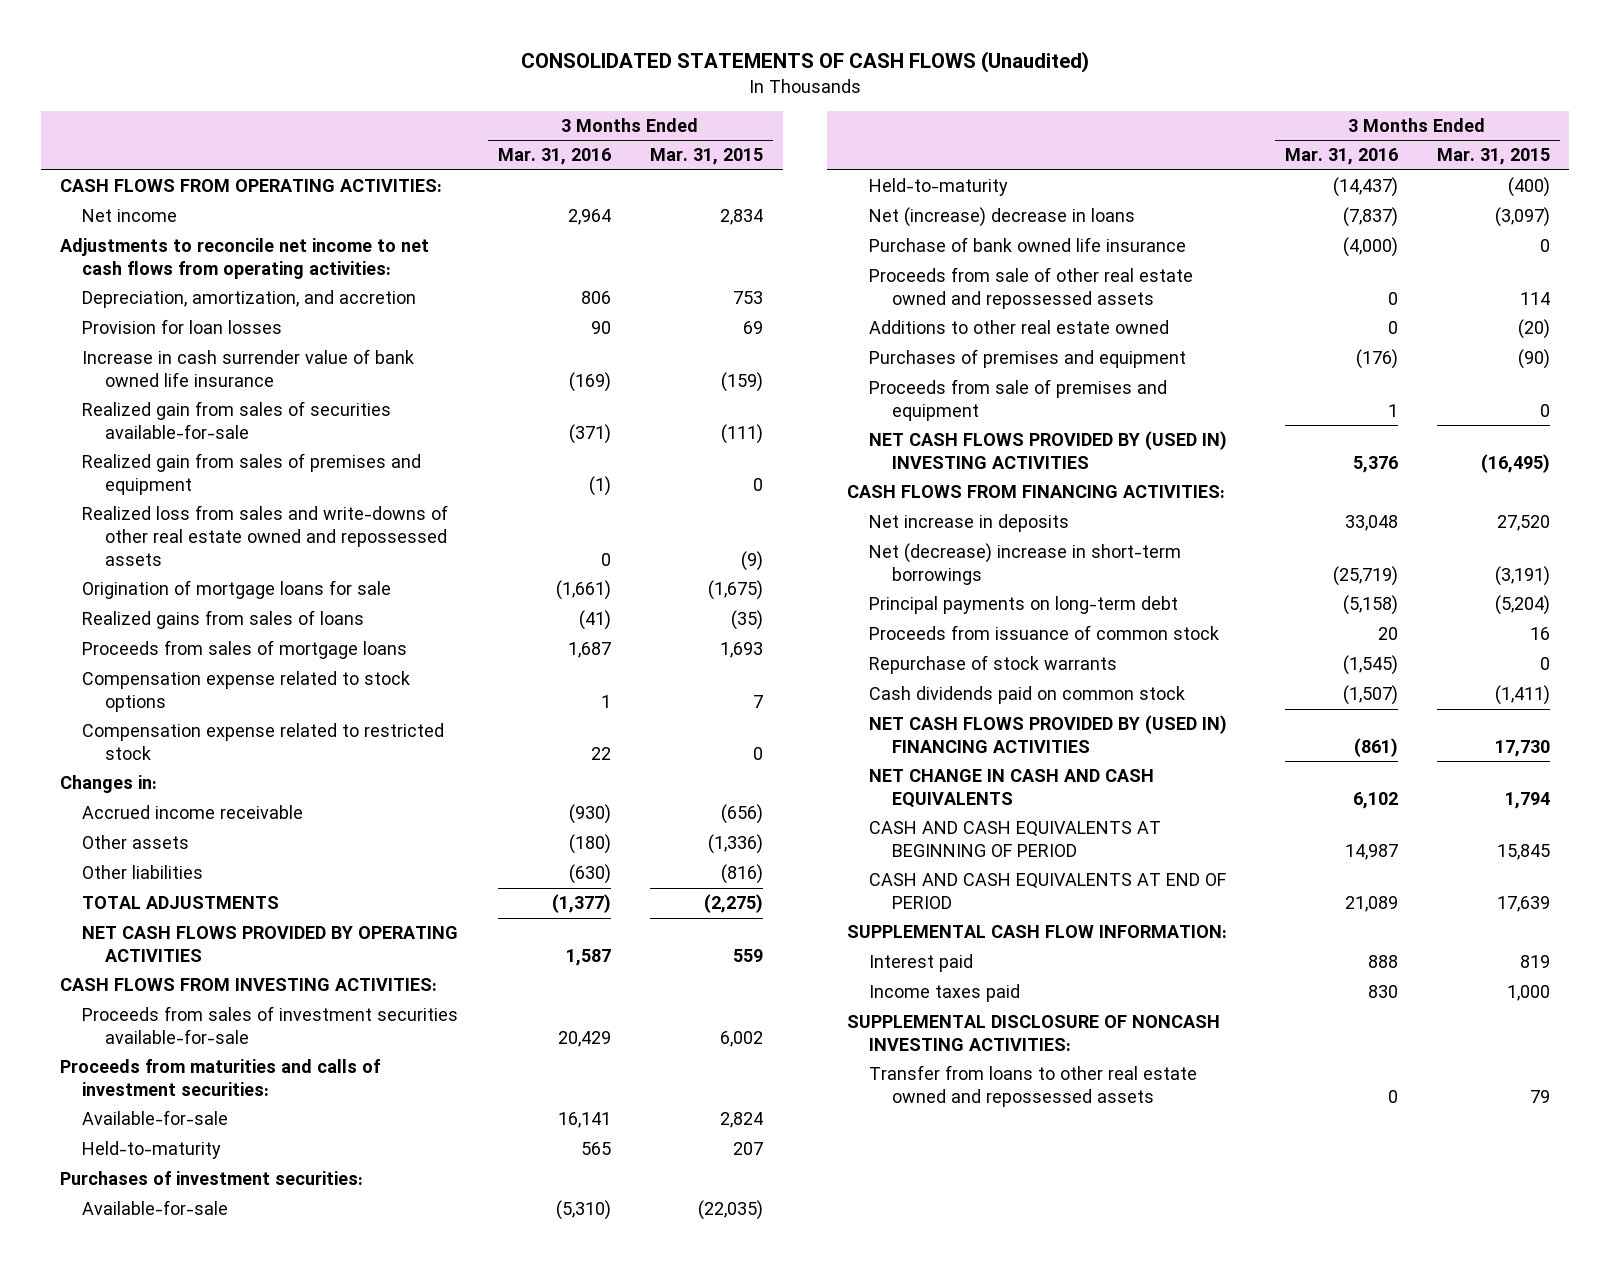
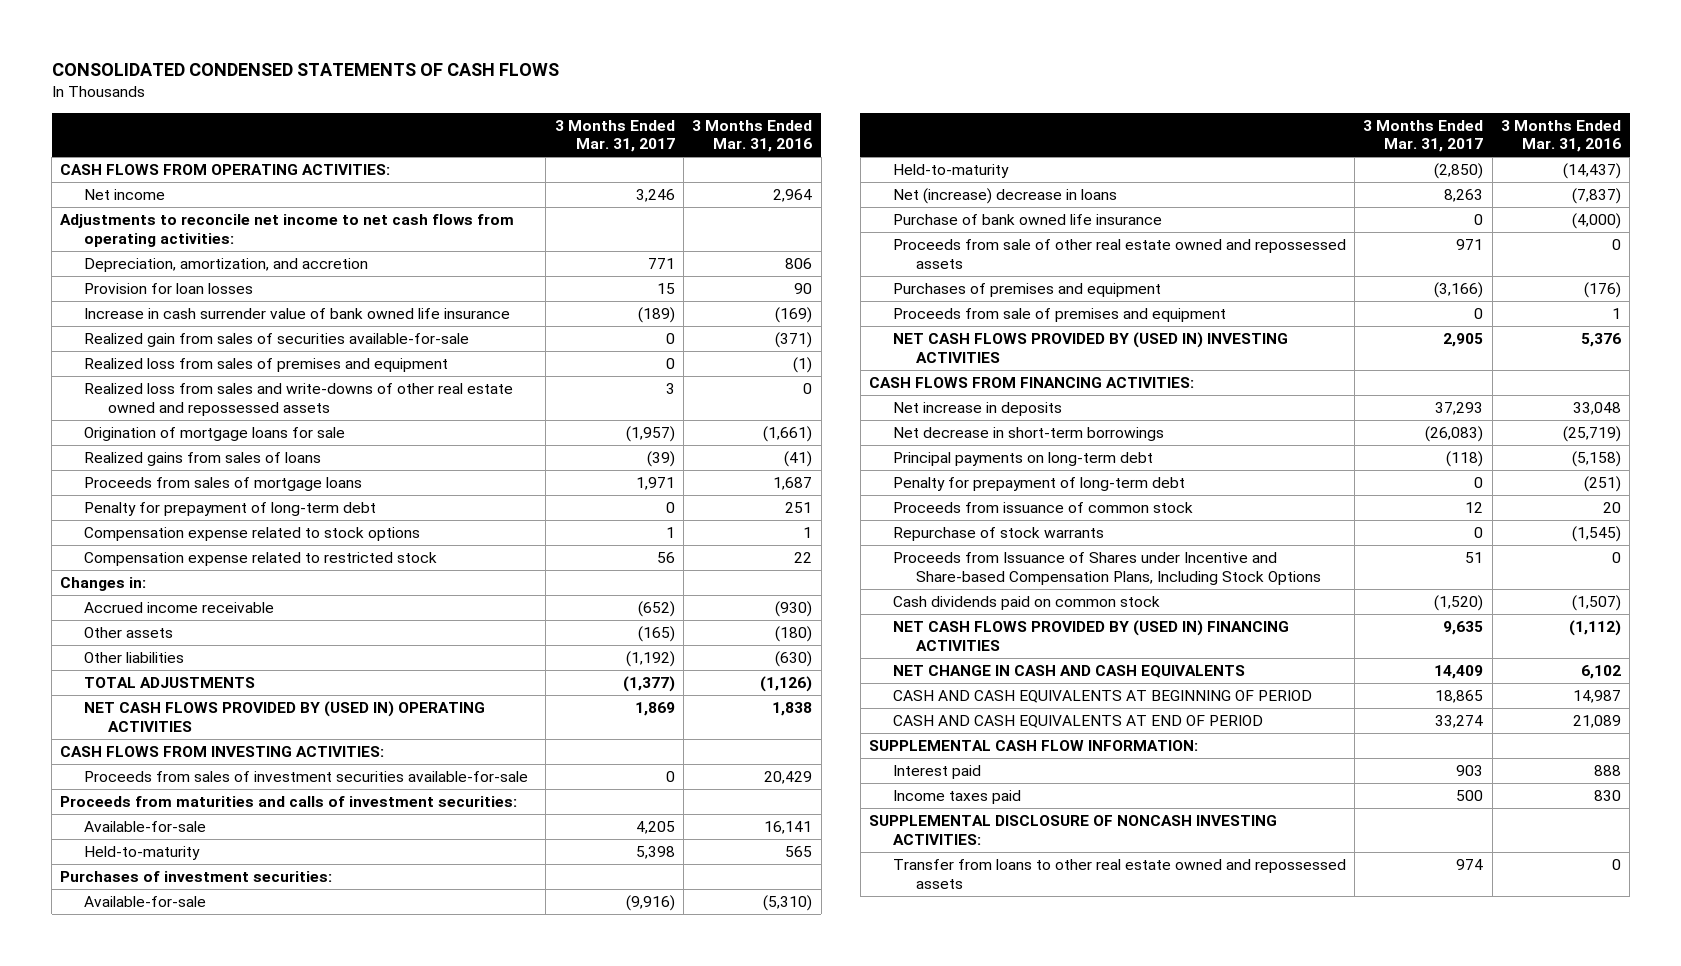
[520,51,1089,74] CONSOLIDATED STATEMENTS OF CASH FLOWS (Unaudited) -> [51,62,559,76] CONSOLIDATED CONDENSED STATEMENTS OF CASH FLOWS
[649,148,763,166] Mar. 31, 2015 -> none
none -> [554,119,675,153] 3 Months Ended Mar. 31, 2017
[82,453,422,496] Realized gain from sales of premises and equipment -> [84,357,449,372] Realized loss from sales of premises and equipment
none -> [84,501,377,516] Penalty for prepayment of long-term debt
[551,894,611,914] (1,377) -> [760,675,813,692] (1,126)
[82,926,459,963] NET CASH FLOWS PROVIDED BY OPERATING ACTIVITIES -> [84,700,486,732] NET CASH FLOWS PROVIDED BY (USED IN) OPERATING ACTIVITIES
[565,949,611,967] 1,587 -> [772,701,813,716] 1,838
[869,320,1170,335] Additions to other real estate owned -> none
[869,543,1182,586] Net (decrease) increase in short-term borrowings -> [892,426,1164,441] Net decrease in short-term borrowings
none -> [892,476,1185,491] Penalty for prepayment of long-term debt
none -> [892,551,1322,585] Proceeds from Issuance of Shares under Incentive and Share-based Compensation Plans, Including Stock Options
[1353,738,1398,758] (861) -> [1569,619,1622,636] (1,112)

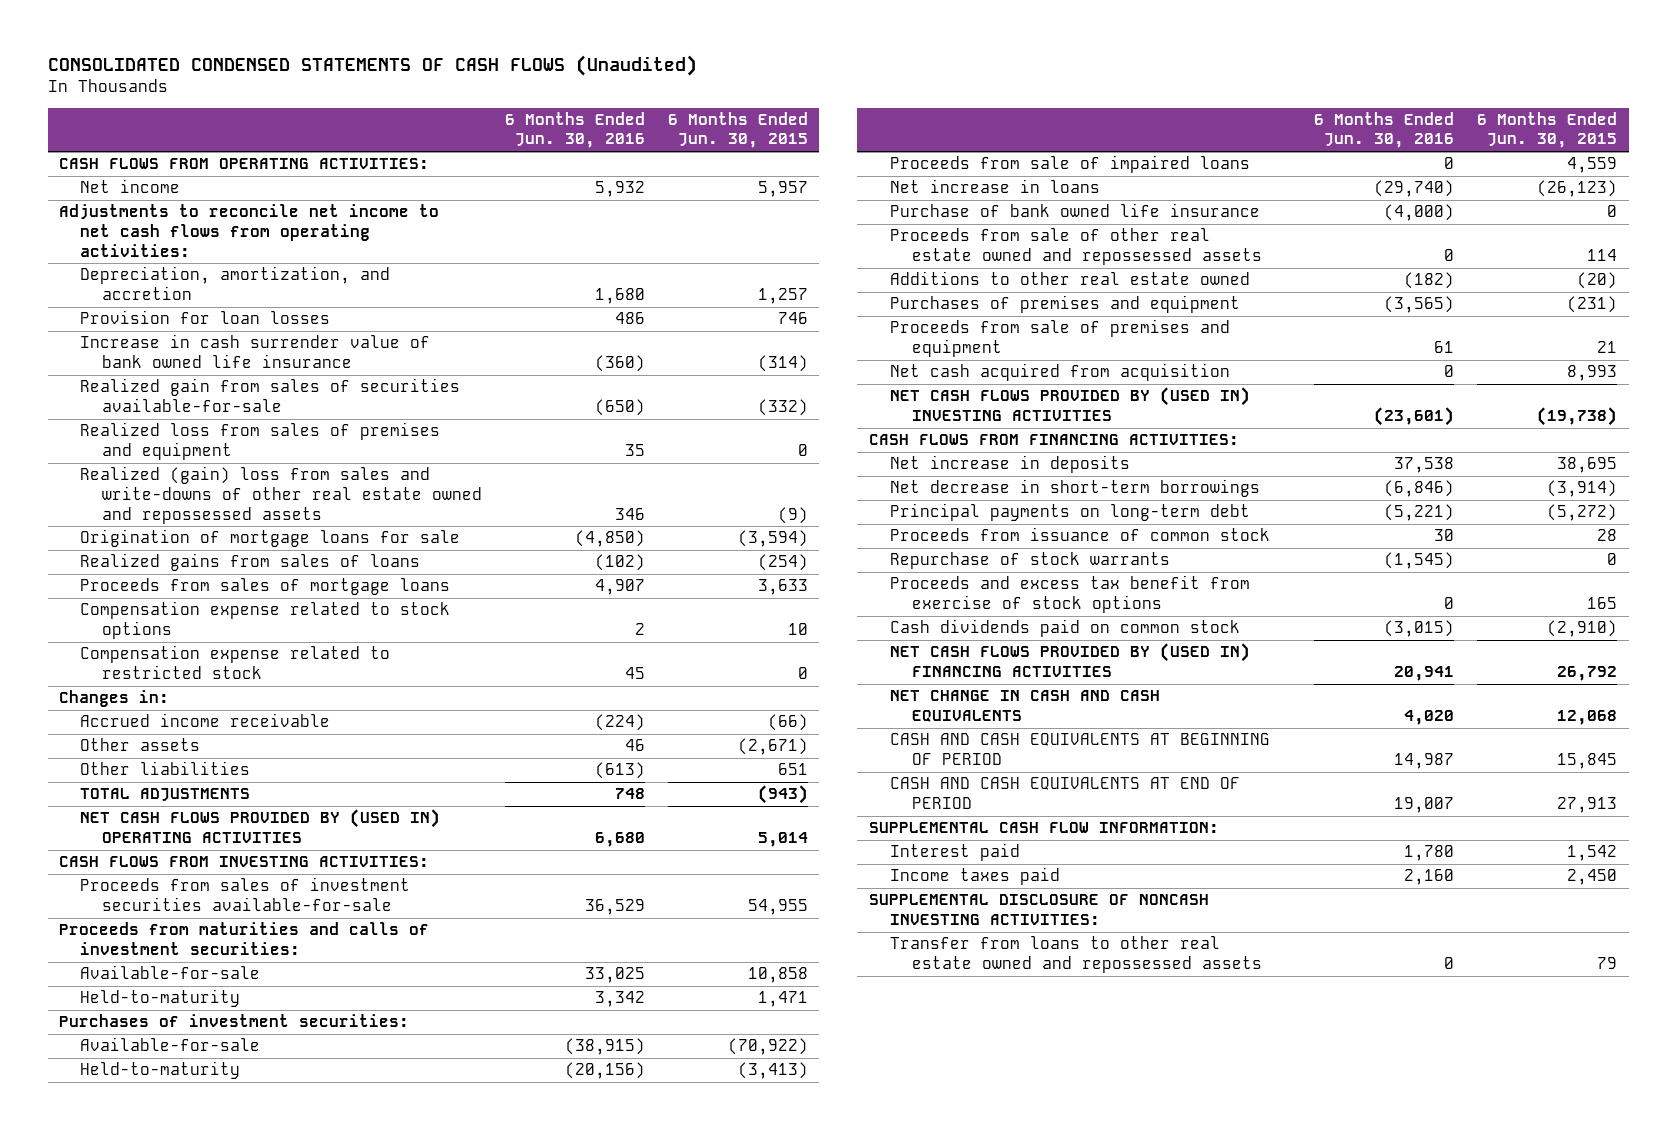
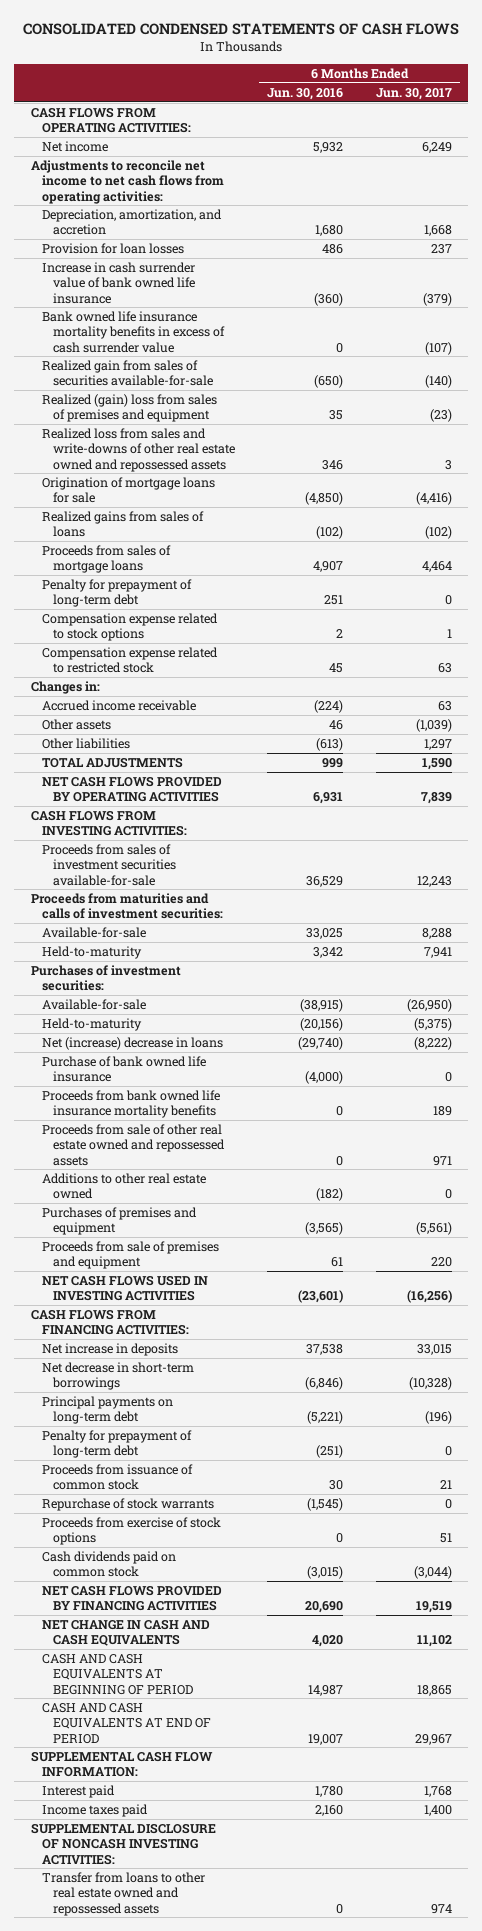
[47,55,697,77] CONSOLIDATED CONDENSED STATEMENTS OF CASH FLOWS (Unaudited) -> [23,23,460,36] CONSOLIDATED CONDENSED STATEMENTS OF CASH FLOWS
[667,111,808,149] 6 Months Ended Jun. 30, 2015 -> none
none -> [375,87,452,100] Jun. 30, 2017
none -> [41,311,226,353] Bank owned life insurance mortality benefits in excess of cash surrender value
[80,422,441,460] Realized loss from sales of premises and equipment -> [41,394,217,423] Realized (gain) loss from sales of premises and equipment
[80,466,482,524] Realized (gain) loss from sales and write-downs of other real estate owned and repossessed assets -> [41,428,236,472] Realized loss from sales and write-downs of other real estate owned and repossessed assets
none -> [41,579,192,608] Penalty for prepayment of long-term debt
[614,788,645,800] 748 -> [322,758,344,769] 999
[80,809,441,843] NET CASH FLOWS PROVIDED BY (USED IN) OPERATING ACTIVITIES -> [41,776,222,803] NET CASH FLOWS PROVIDED BY OPERATING ACTIVITIES
[594,831,645,847] 6,680 -> [313,792,344,805] 6,931
[890,155,1251,174] Proceeds from sale of impaired loans -> none
[890,179,1101,194] Net increase in loans -> [41,1037,223,1051] Net (increase) decrease in loans
none -> [41,1090,220,1119] Proceeds from bank owned life insurance mortality benefits
[890,363,1231,382] Net cash acquired from acquisition -> none
[890,387,1251,421] NET CASH FLOWS PROVIDED BY (USED IN) INVESTING ACTIVITIES -> [41,1275,208,1302] NET CASH FLOWS USED IN INVESTING ACTIVITIES
none -> [41,1430,192,1459] Penalty for prepayment of long-term debt
[890,575,1251,613] Proceeds and excess tax benefit from exercise of stock options -> [41,1517,221,1546] Proceeds from exercise of stock options
[890,643,1251,677] NET CASH FLOWS PROVIDED BY (USED IN) FINANCING ACTIVITIES -> [41,1585,222,1612] NET CASH FLOWS PROVIDED BY FINANCING ACTIVITIES
[1394,665,1455,681] 20,941 -> [305,1601,344,1614] 20,690

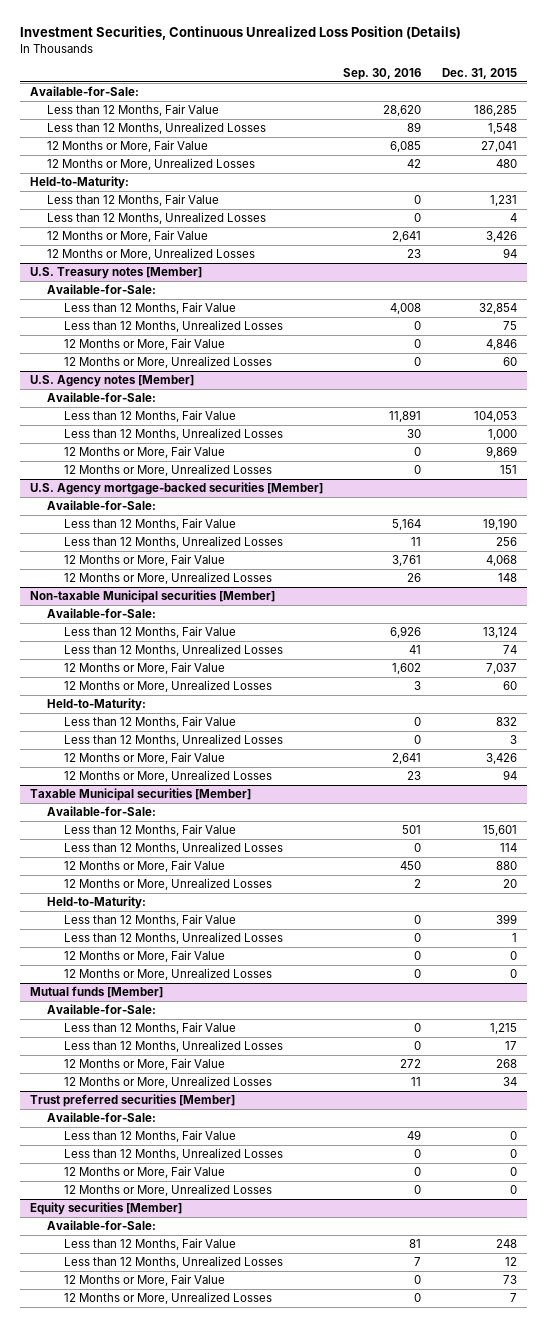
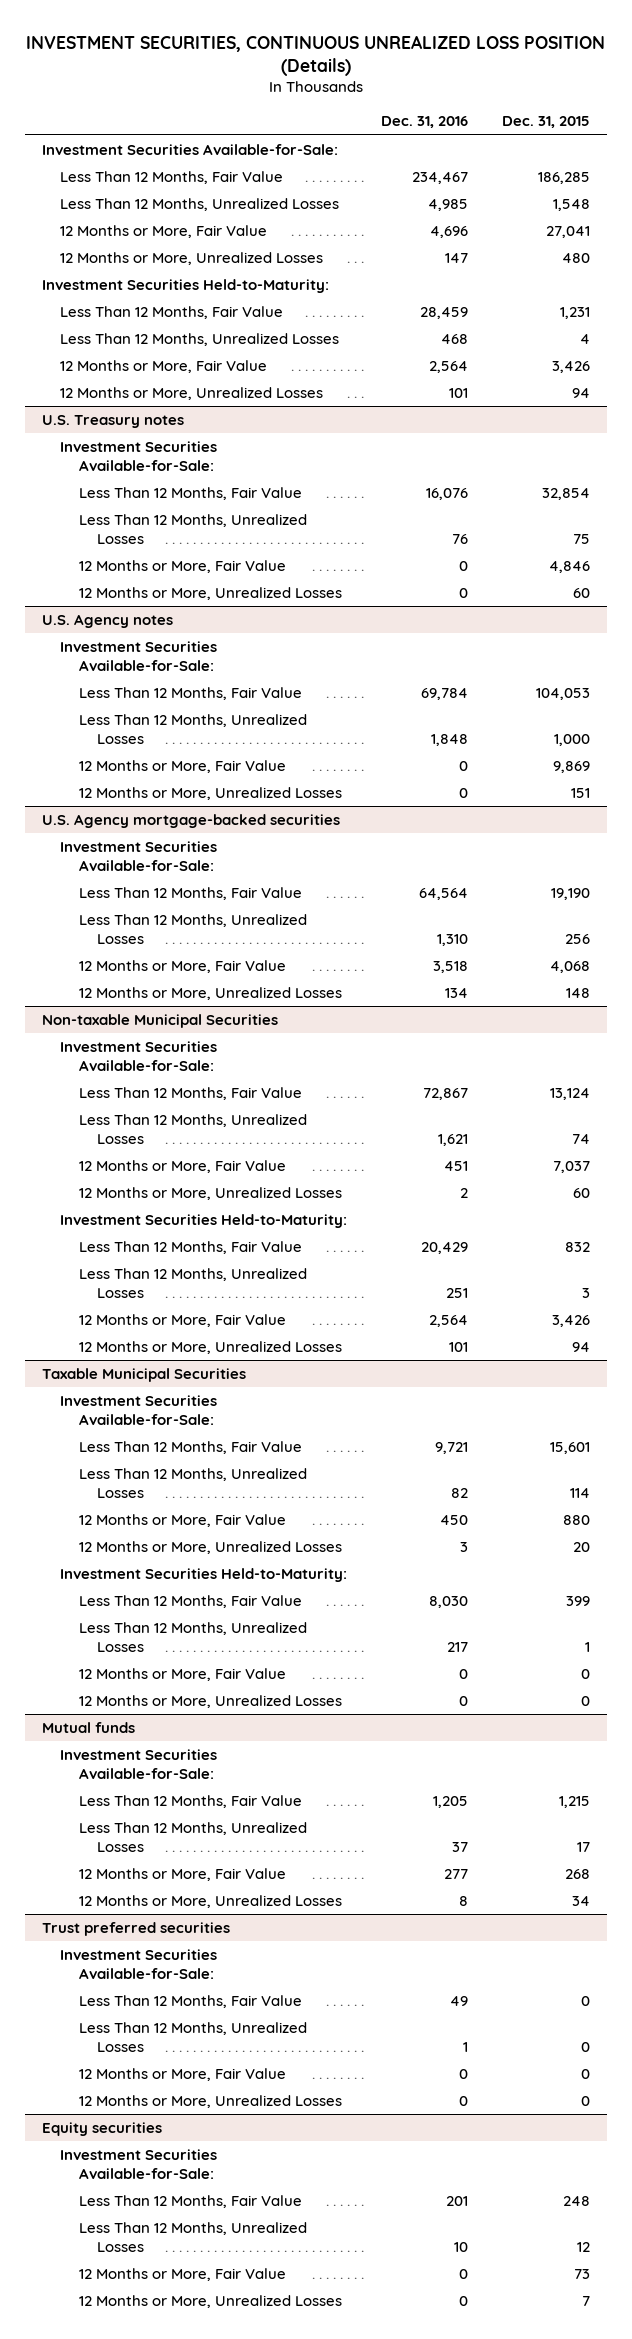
[19,26,461,41] Investment Securities, Continuous Unrealized Loss Position (Details) -> [25,34,605,77] INVESTMENT SECURITIES, CONTINUOUS UNREALIZED LOSS POSITION (Details)
[343,68,422,81] Sep. 30, 2016 -> none
none -> [381,116,469,129] Dec. 31, 2016
[29,85,139,96] Available-for-Sale: -> [42,143,339,155] Investment Securities Available-for-Sale:
[46,103,219,116] Less than 12 Months, Fair Value -> [60,170,284,184] Less Than 12 Months, Fair Value
[46,121,266,134] Less than 12 Months, Unrealized Losses -> [60,197,340,211] Less Than 12 Months, Unrealized Losses
[29,175,129,189] Held-to-Maturity: -> [42,278,330,293] Investment Securities Held-to-Maturity:
[46,193,219,206] Less than 12 Months, Fair Value -> [60,305,284,319] Less Than 12 Months, Fair Value
[46,211,266,224] Less than 12 Months, Unrealized Losses -> [60,332,340,346] Less Than 12 Months, Unrealized Losses
[29,266,202,279] U.S. Treasury notes [Member] -> [42,414,185,428] U.S. Treasury notes
[46,283,156,294] Available-for-Sale: -> [60,440,218,471] Investment Securities Available-for-Sale:
[63,301,236,314] Less than 12 Months, Fair Value -> [78,486,302,500] Less Than 12 Months, Fair Value
[63,319,283,332] Less than 12 Months, Unrealized Losses -> [78,513,307,544] Less Than 12 Months, Unrealized Losses
[29,374,194,387] U.S. Agency notes [Member] -> [42,613,174,628] U.S. Agency notes
[46,391,156,402] Available-for-Sale: -> [60,640,218,671] Investment Securities Available-for-Sale:
[63,409,236,422] Less than 12 Months, Fair Value -> [78,686,302,700] Less Than 12 Months, Fair Value
[63,427,283,440] Less than 12 Months, Unrealized Losses -> [78,713,307,744] Less Than 12 Months, Unrealized Losses
[29,481,323,495] U.S. Agency mortgage-backed securities [Member] -> [42,813,341,828] U.S. Agency mortgage-backed securities
[46,499,156,510] Available-for-Sale: -> [60,840,218,871] Investment Securities Available-for-Sale:
[63,517,236,530] Less than 12 Months, Fair Value -> [78,886,302,900] Less Than 12 Months, Fair Value
[63,535,283,548] Less than 12 Months, Unrealized Losses -> [78,913,307,944] Less Than 12 Months, Unrealized Losses
[29,589,275,603] Non-taxable Municipal securities [Member] -> [42,1013,279,1028] Non-taxable Municipal Securities
[46,607,156,618] Available-for-Sale: -> [60,1040,218,1071] Investment Securities Available-for-Sale:
[63,625,236,638] Less than 12 Months, Fair Value -> [78,1086,302,1100] Less Than 12 Months, Fair Value
[63,643,283,656] Less than 12 Months, Unrealized Losses -> [78,1113,307,1144] Less Than 12 Months, Unrealized Losses
[46,697,146,711] Held-to-Maturity: -> [60,1213,348,1228] Investment Securities Held-to-Maturity:
[63,715,236,728] Less than 12 Months, Fair Value -> [78,1240,302,1254] Less Than 12 Months, Fair Value
[63,733,283,746] Less than 12 Months, Unrealized Losses -> [78,1267,307,1298] Less Than 12 Months, Unrealized Losses
[29,787,251,801] Taxable Municipal securities [Member] -> [42,1367,247,1382] Taxable Municipal Securities
[46,805,156,816] Available-for-Sale: -> [60,1394,218,1425] Investment Securities Available-for-Sale:
[63,823,236,836] Less than 12 Months, Fair Value -> [78,1440,302,1454] Less Than 12 Months, Fair Value
[63,841,283,854] Less than 12 Months, Unrealized Losses -> [78,1467,307,1498] Less Than 12 Months, Unrealized Losses
[46,895,146,909] Held-to-Maturity: -> [60,1567,348,1582] Investment Securities Held-to-Maturity:
[63,913,236,926] Less than 12 Months, Fair Value -> [78,1594,302,1608] Less Than 12 Months, Fair Value
[63,931,283,944] Less than 12 Months, Unrealized Losses -> [78,1621,307,1652] Less Than 12 Months, Unrealized Losses
[29,985,163,998] Mutual funds [Member] -> [42,1721,136,1733] Mutual funds
[46,1003,156,1014] Available-for-Sale: -> [60,1748,218,1779] Investment Securities Available-for-Sale:
[63,1021,236,1034] Less than 12 Months, Fair Value -> [78,1794,302,1808] Less Than 12 Months, Fair Value
[63,1039,283,1052] Less than 12 Months, Unrealized Losses -> [78,1821,307,1852] Less Than 12 Months, Unrealized Losses
[29,1093,235,1107] Trust preferred securities [Member] -> [42,1921,231,1936] Trust preferred securities
[46,1111,156,1122] Available-for-Sale: -> [60,1948,218,1979] Investment Securities Available-for-Sale:
[63,1129,236,1142] Less than 12 Months, Fair Value -> [78,1994,302,2008] Less Than 12 Months, Fair Value
[63,1147,283,1160] Less than 12 Months, Unrealized Losses -> [78,2021,307,2052] Less Than 12 Months, Unrealized Losses
[29,1201,182,1215] Equity securities [Member] -> [42,2121,163,2136] Equity securities
[46,1219,156,1230] Available-for-Sale: -> [60,2148,218,2179] Investment Securities Available-for-Sale:
[63,1237,236,1250] Less than 12 Months, Fair Value -> [78,2194,302,2208] Less Than 12 Months, Fair Value
[63,1255,283,1268] Less than 12 Months, Unrealized Losses -> [78,2221,307,2252] Less Than 12 Months, Unrealized Losses

